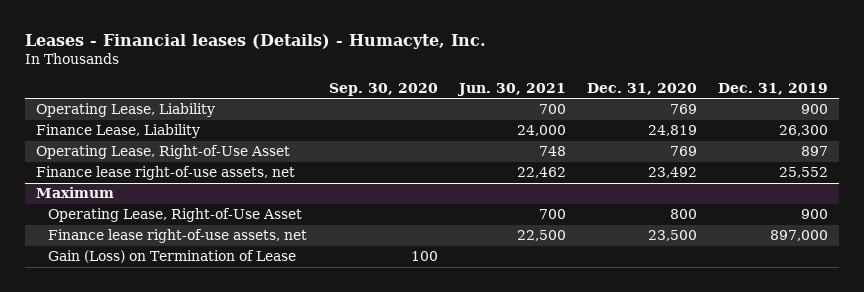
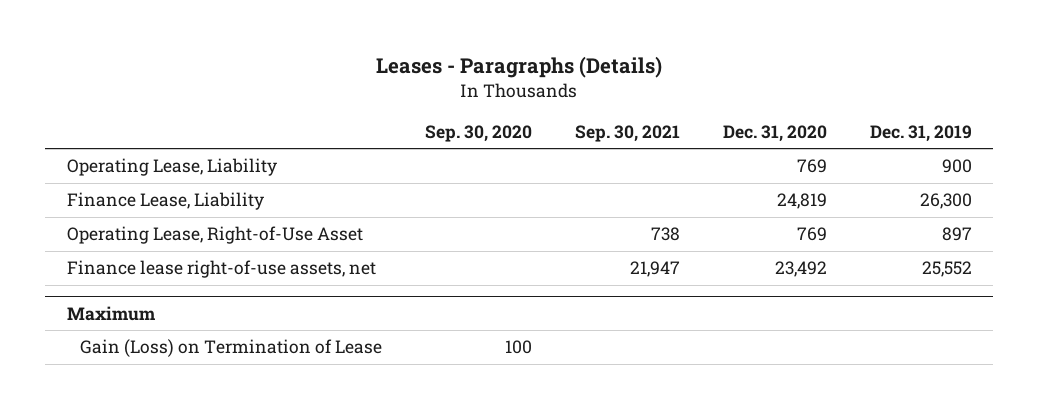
[24,33,486,49] Leases - Financial leases (Details) - Humacyte, Inc. -> [376,55,663,78] Leases - Paragraphs (Details)
[456,82,566,96] Jun. 30, 2021 -> none
none -> [574,124,680,142] Sep. 30, 2021
[48,208,303,223] Operating Lease, Right-of-Use Asset -> none
[48,229,308,244] Finance lease right-of-use assets, net -> none

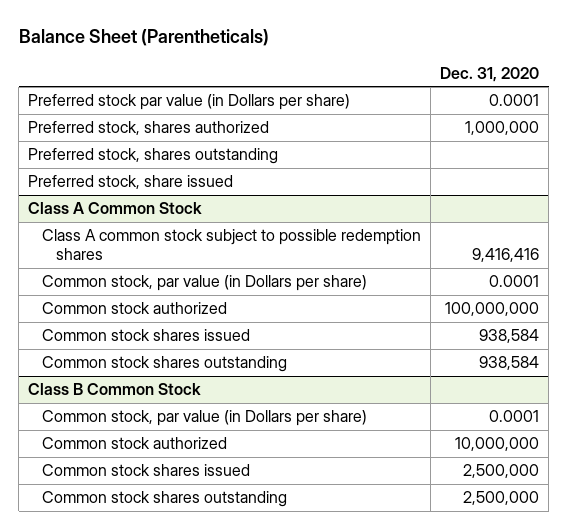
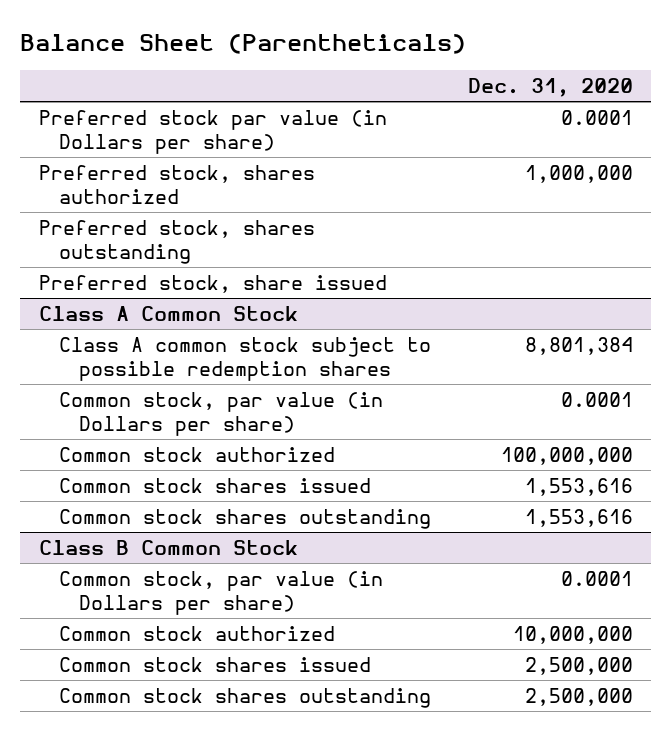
[472,248,540,263] 9,416,416 -> [524,336,633,355] 8,801,384
[479,329,540,344] 938,584 -> [524,477,633,496] 1,553,616
[479,356,540,371] 938,584 -> [524,508,633,527] 1,553,616

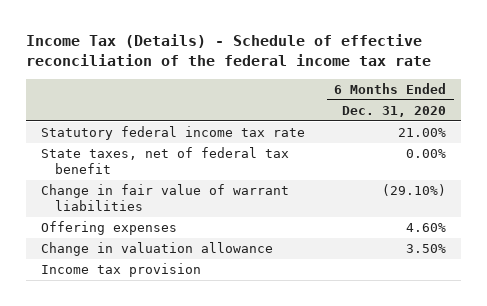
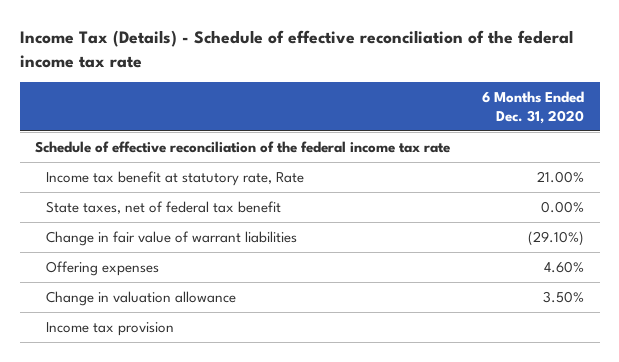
none -> [35,141,451,154] Schedule of effective reconciliation of the federal income tax rate
[40,126,305,141] Statutory federal income tax rate -> [46,171,305,187] Income tax benefit at statutory rate, Rate

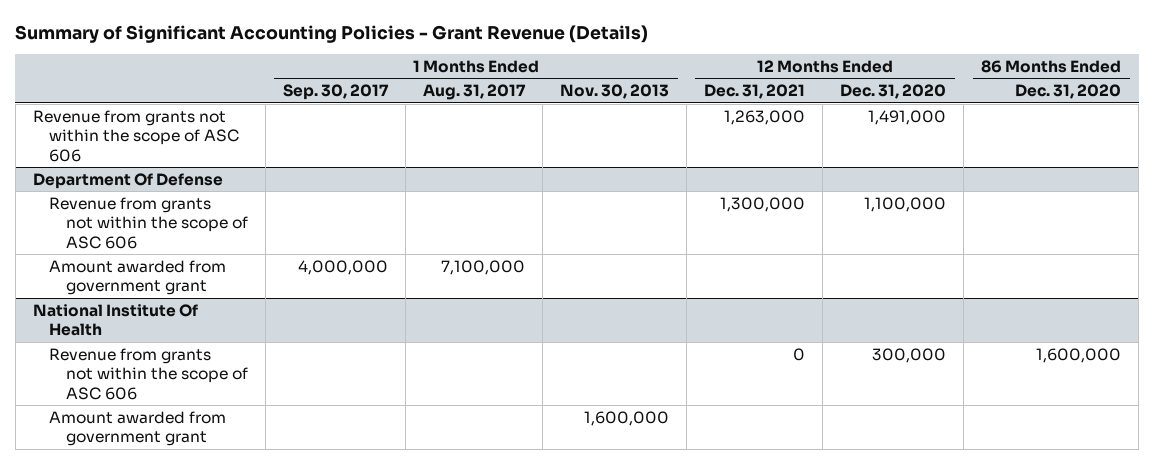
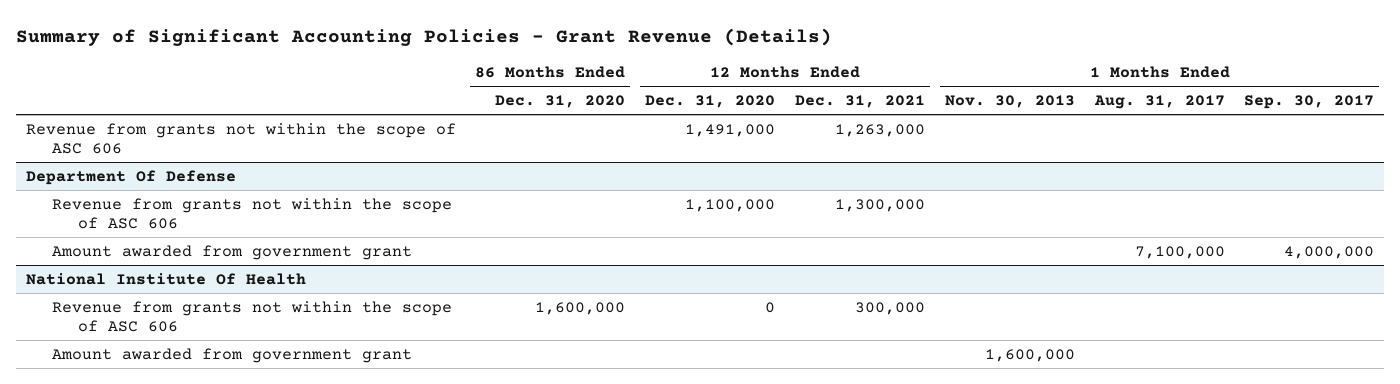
[793,347,806,361] 0 -> [854,301,925,315] 300,000
[872,347,947,363] 300,000 -> [765,301,776,313] 0

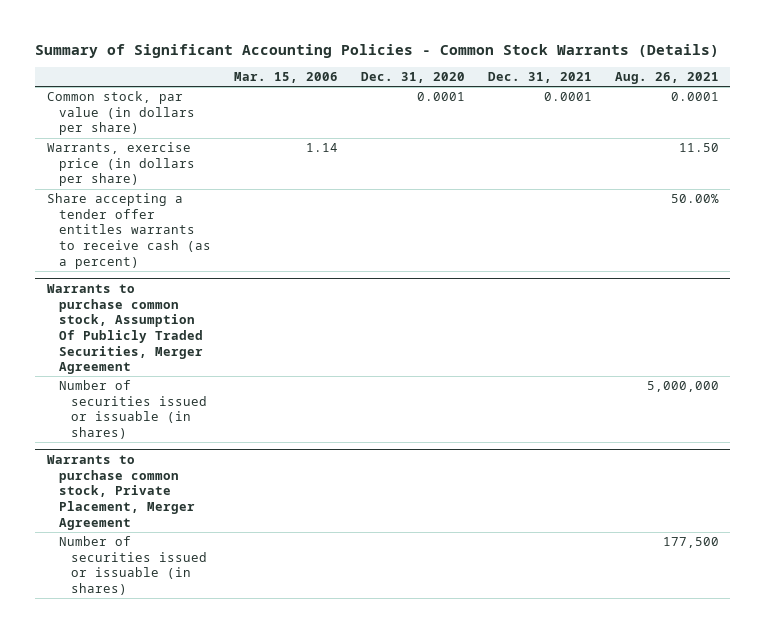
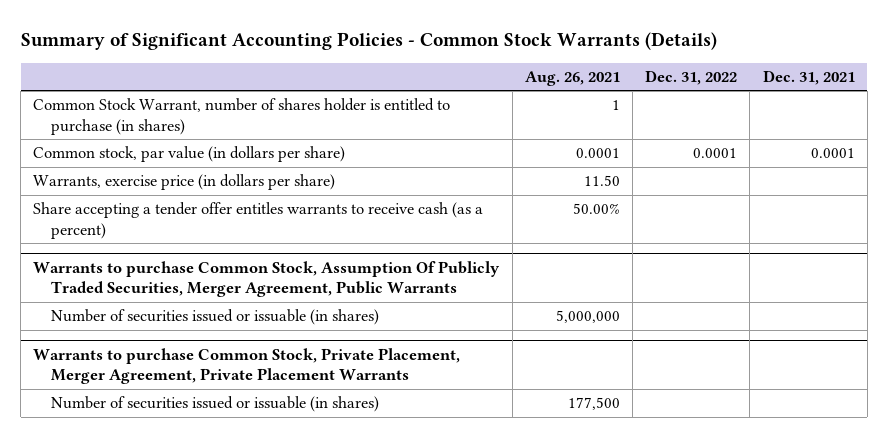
[233,72,338,84] Mar. 15, 2006 -> none
[360,72,465,84] Dec. 31, 2020 -> none
none -> [645,69,738,85] Dec. 31, 2022
none -> [33,98,451,135] Common Stock Warrant, number of shares holder is entitled to purchase (in shares)
[46,283,203,375] Warrants to purchase common stock, Assumption Of Publicly Traded Securities, Merger Agreement -> [33,260,501,298] Warrants to purchase Common Stock, Assumption Of Publicly Traded Securities, Merger Agreement, Public Warrants
[46,454,195,530] Warrants to purchase common stock, Private Placement, Merger Agreement -> [33,347,461,385] Warrants to purchase Common Stock, Private Placement, Merger Agreement, Private Placement Warrants

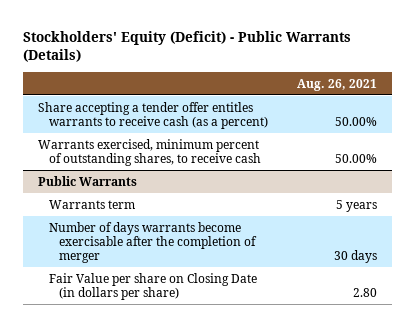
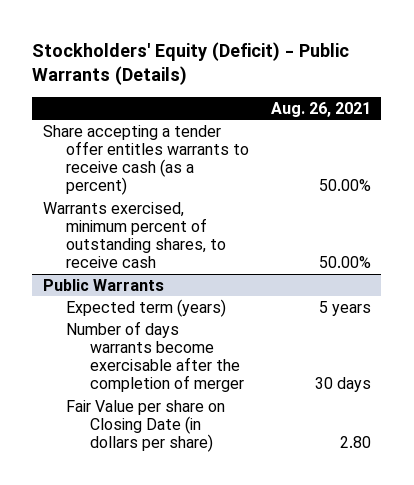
[48,199,135,209] Warrants term -> [66,298,227,317] Expected term (years)

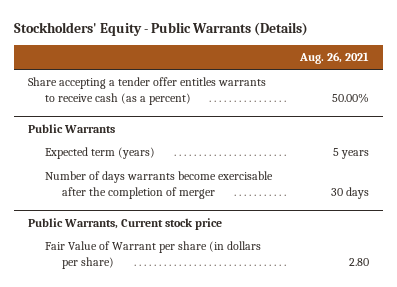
[32,41,350,86] Stockholders' Equity (Deficit) - Public Warrants (Details) -> [14,22,309,37] Stockholders' Equity - Public Warrants (Details)
[43,201,227,269] Warrants exercised, minimum percent of outstanding shares, to receive cash -> none
none -> [28,217,223,230] Public Warrants, Current stock price
[66,399,226,453] Fair Value per share on Closing Date (in dollars per share) -> [44,240,261,269] Fair Value of Warrant per share (in dollars per share)

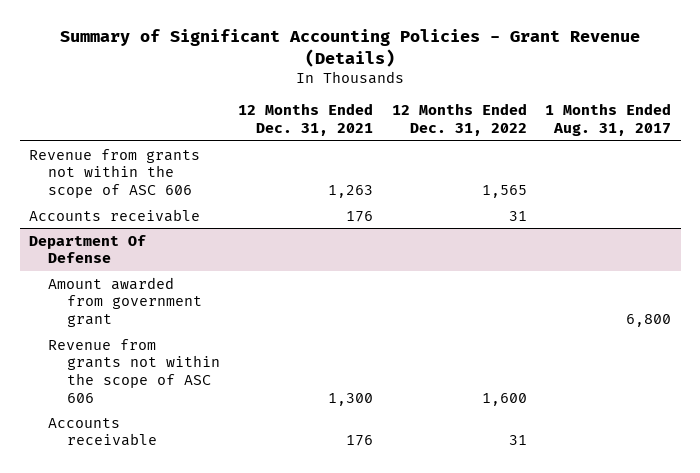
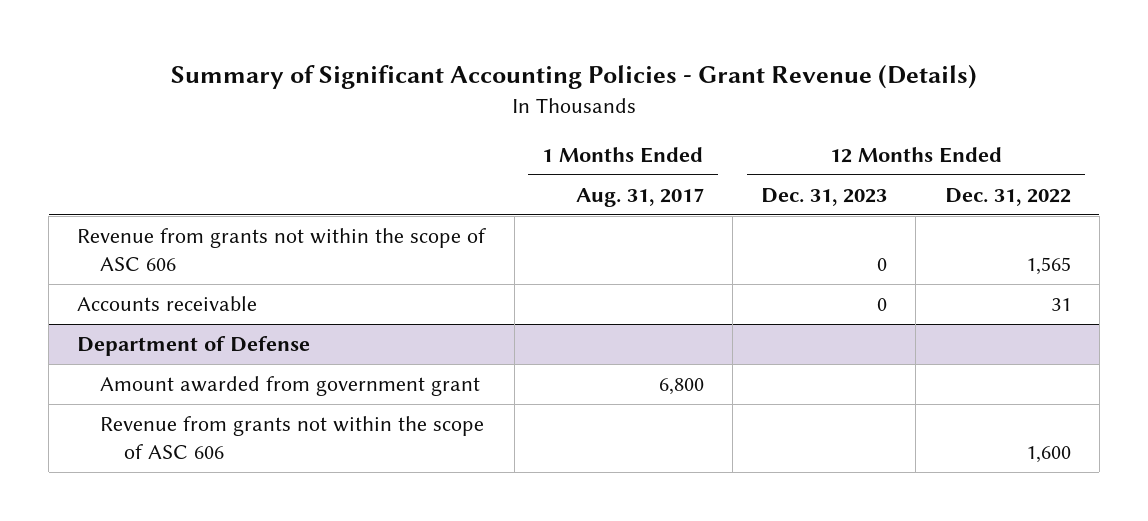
[238,103,374,137] 12 Months Ended Dec. 31, 2021 -> none
none -> [761,187,888,206] Dec. 31, 2023
[28,234,146,264] Department Of Defense -> [77,336,311,357] Department of Defense
[47,417,157,447] Accounts receivable -> none

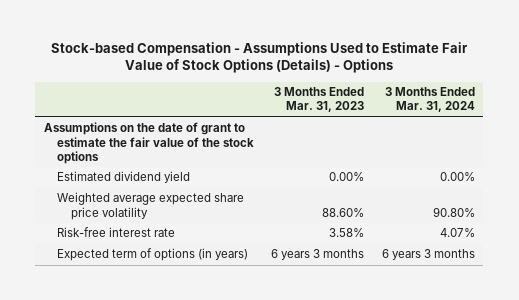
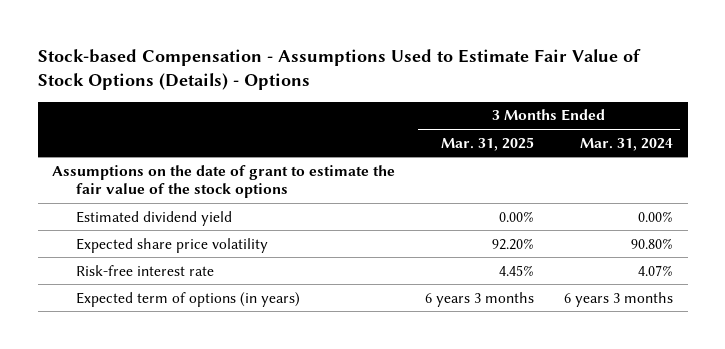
[274,87,365,113] 3 Months Ended Mar. 31, 2023 -> none
none -> [441,136,535,151] Mar. 31, 2025
[57,192,245,220] Weighted average expected share price volatility -> [75,237,268,253] Expected share price volatility

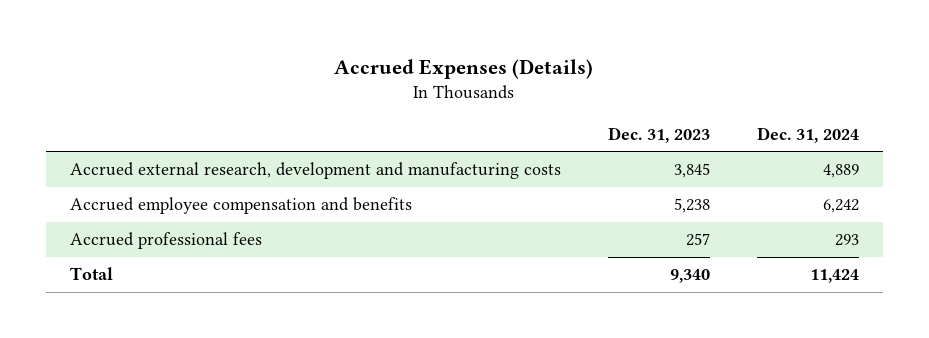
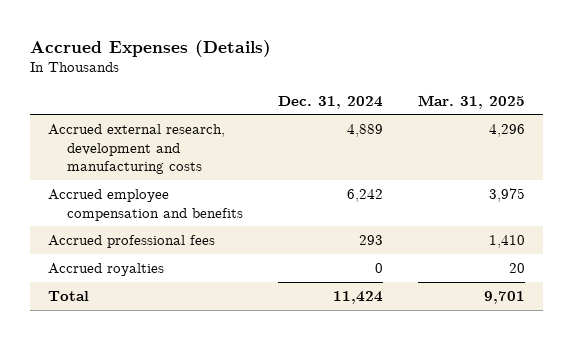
[607,126,710,143] Dec. 31, 2023 -> none
none -> [418,94,526,109] Mar. 31, 2025
none -> [47,262,164,276] Accrued royalties

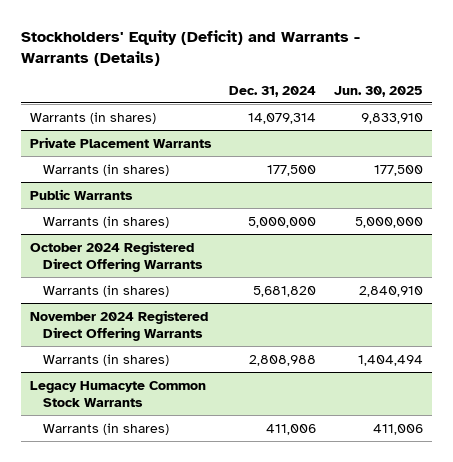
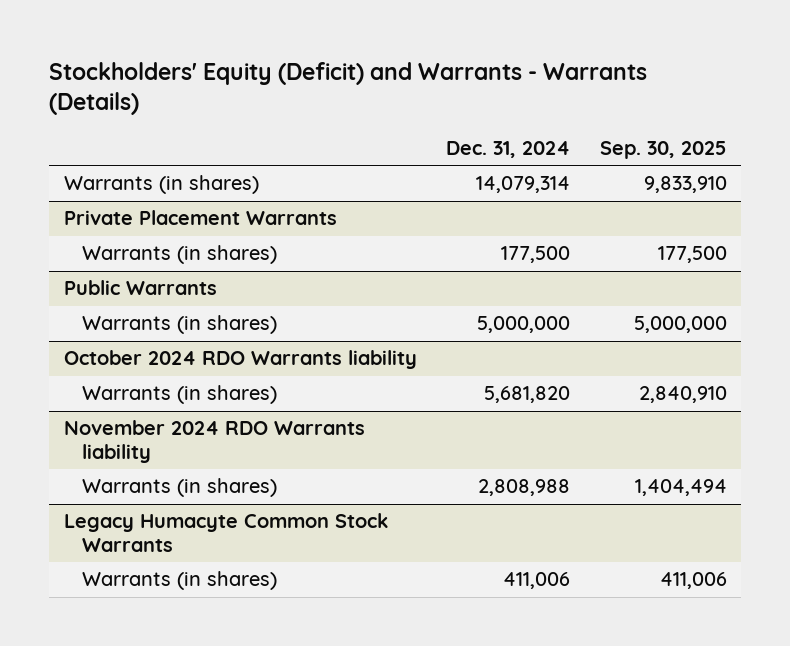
[334,85,424,97] Jun. 30, 2025 -> none
none -> [599,140,727,159] Sep. 30, 2025
[29,240,204,273] October 2024 Registered Direct Offering Warrants -> [63,350,417,370] October 2024 RDO Warrants liability
[29,309,208,342] November 2024 Registered Direct Offering Warrants -> [63,420,365,463] November 2024 RDO Warrants liability

